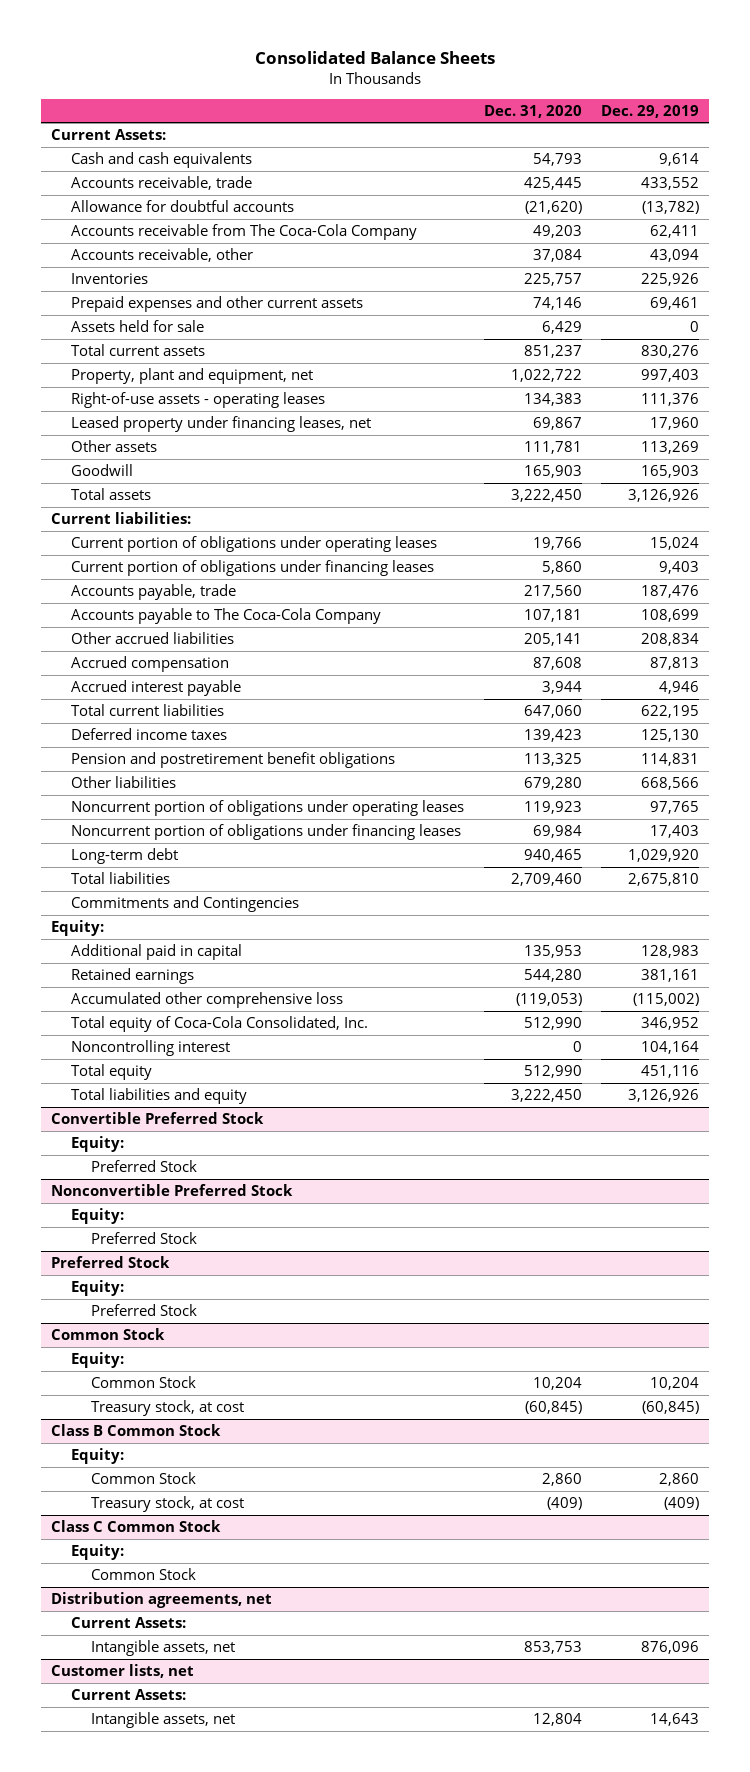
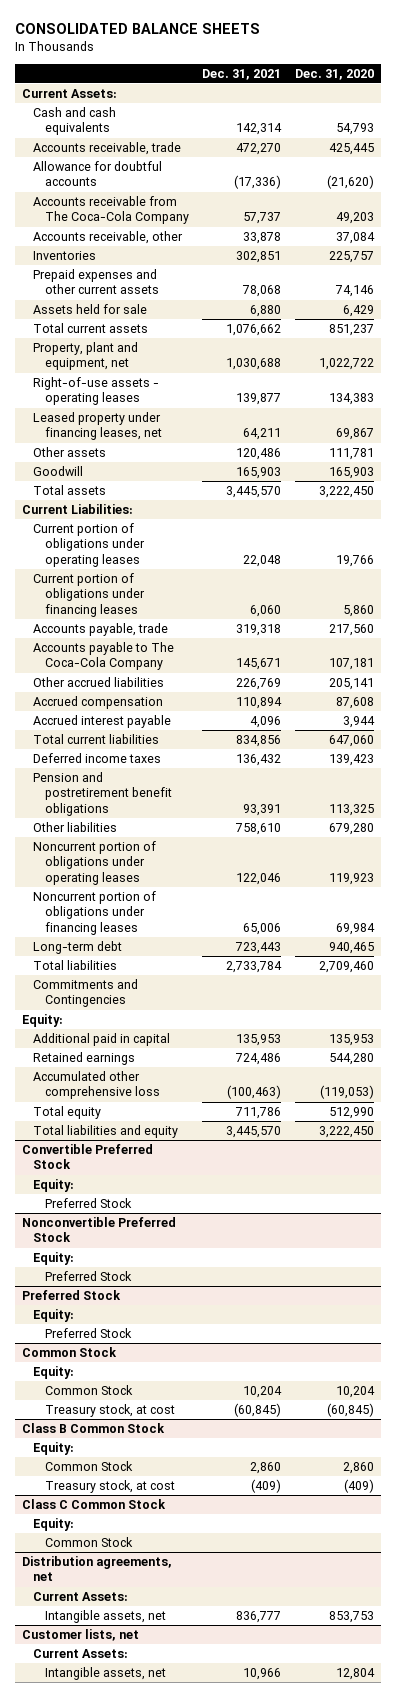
[254,51,495,65] Consolidated Balance Sheets -> [14,23,260,35] CONSOLIDATED BALANCE SHEETS
[601,104,700,118] Dec. 29, 2019 -> none
none -> [202,68,282,80] Dec. 31, 2021
[50,512,191,525] Current liabilities: -> [21,504,133,515] Current Liabilities:
[70,1016,368,1033] Total equity of Coca-Cola Consolidated, Inc. -> none
[70,1040,230,1057] Noncontrolling interest -> none

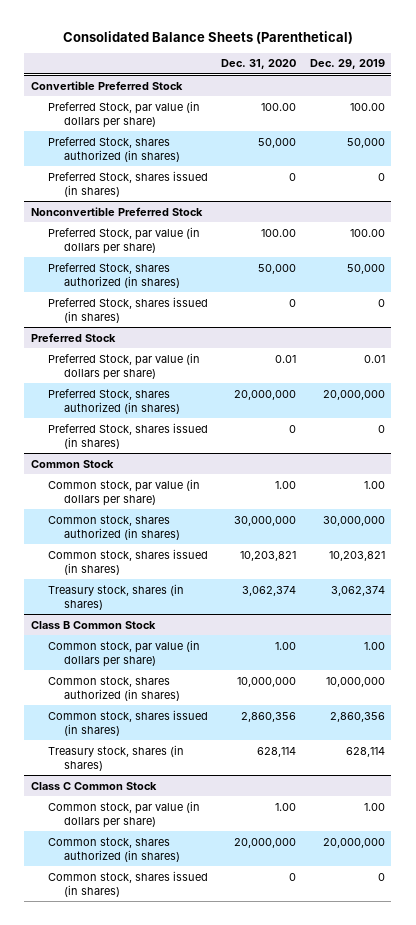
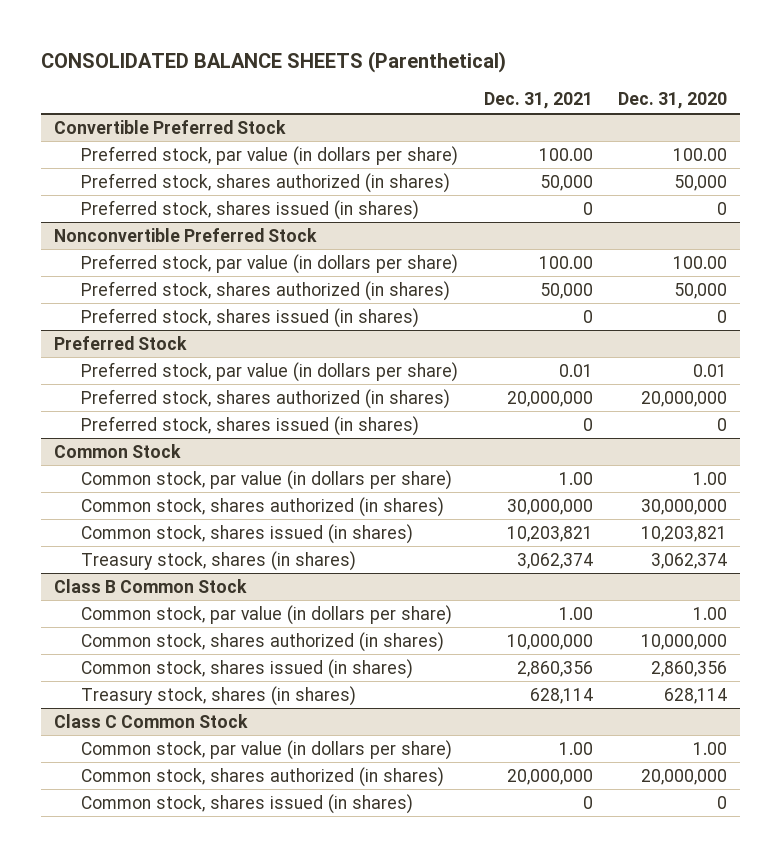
[62,30,353,44] Consolidated Balance Sheets (Parenthetical) -> [41,51,507,74] CONSOLIDATED BALANCE SHEETS (Parenthetical)
[309,59,385,70] Dec. 29, 2019 -> none
none -> [483,92,593,110] Dec. 31, 2021
[47,100,200,128] Preferred Stock, par value (in dollars per share) -> [81,145,459,166] Preferred stock, par value (in dollars per share)
[47,136,181,162] Preferred Stock, shares authorized (in shares) -> [81,172,451,193] Preferred stock, shares authorized (in shares)
[47,170,208,197] Preferred Stock, shares issued (in shares) -> [81,199,420,220] Preferred stock, shares issued (in shares)
[47,226,200,254] Preferred Stock, par value (in dollars per share) -> [81,253,459,274] Preferred stock, par value (in dollars per share)
[47,262,181,288] Preferred Stock, shares authorized (in shares) -> [81,280,451,301] Preferred stock, shares authorized (in shares)
[47,296,208,323] Preferred Stock, shares issued (in shares) -> [81,307,420,328] Preferred stock, shares issued (in shares)
[47,352,200,380] Preferred Stock, par value (in dollars per share) -> [81,361,459,382] Preferred stock, par value (in dollars per share)
[47,388,181,414] Preferred Stock, shares authorized (in shares) -> [81,388,451,409] Preferred stock, shares authorized (in shares)
[47,422,208,449] Preferred Stock, shares issued (in shares) -> [81,415,420,436] Preferred stock, shares issued (in shares)

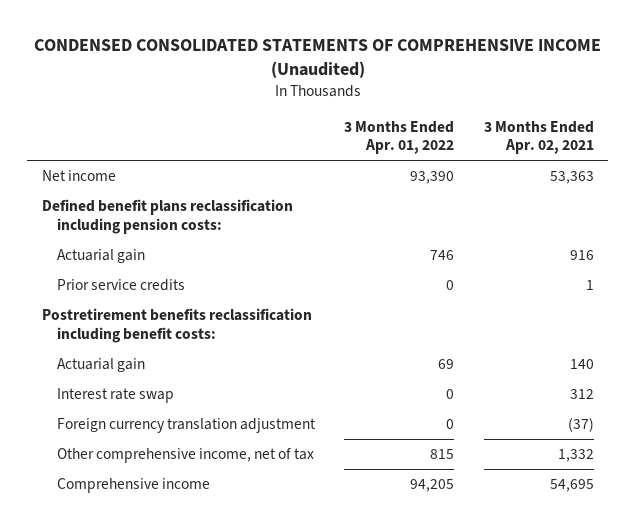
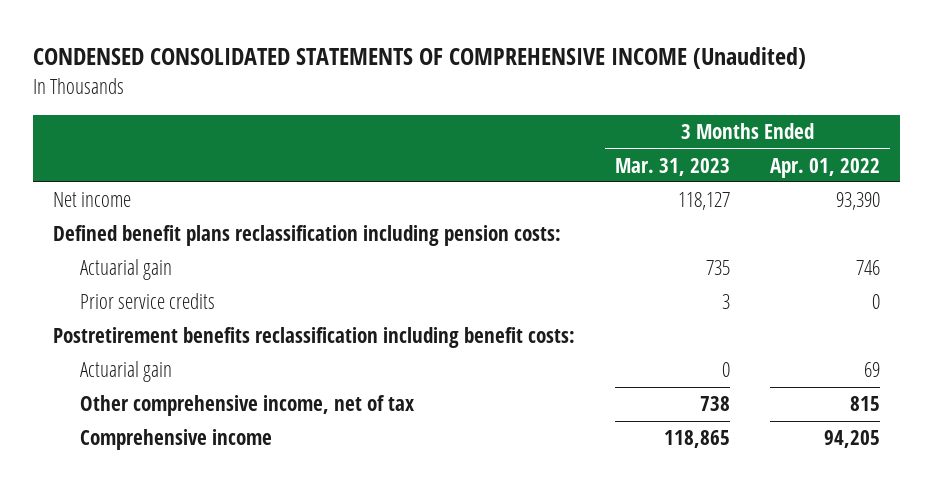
[483,120,594,155] 3 Months Ended Apr. 02, 2021 -> none
none -> [615,157,731,176] Mar. 31, 2023
[56,388,174,404] Interest rate swap -> none
[56,418,316,434] Foreign currency translation adjustment -> none

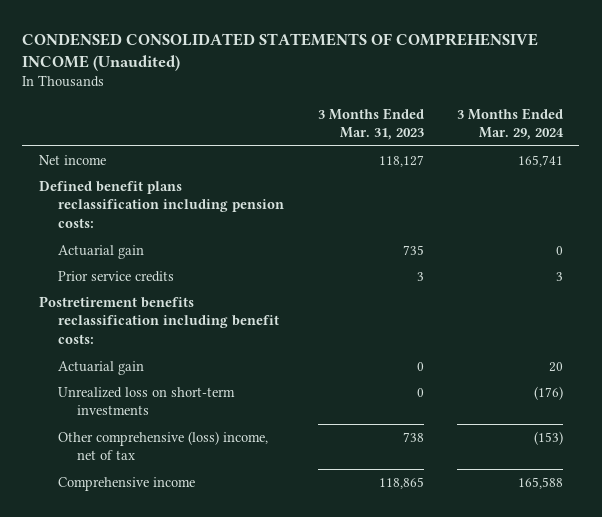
[770,157,881,178] Apr. 01, 2022 -> none
none -> [456,107,564,141] 3 Months Ended Mar. 29, 2024
none -> [58,386,236,416] Unrealized loss on short-term investments
[79,395,414,417] Other comprehensive income, net of tax -> [58,430,269,461] Other comprehensive (loss) income, net of tax

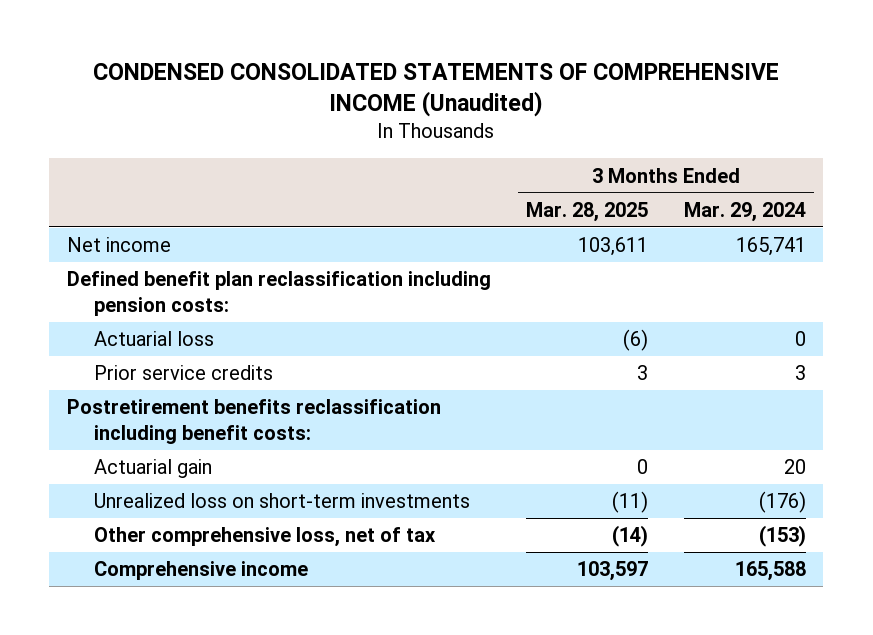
[317,107,424,141] 3 Months Ended Mar. 31, 2023 -> none
none -> [526,201,649,222] Mar. 28, 2025
[39,180,285,229] Defined benefit plans reclassification including pension costs: -> [67,271,492,316] Defined benefit plan reclassification including pension costs:
[58,244,145,259] Actuarial gain -> [94,331,215,347] Actuarial loss
[58,430,269,461] Other comprehensive (loss) income, net of tax -> [94,527,437,548] Other comprehensive loss, net of tax

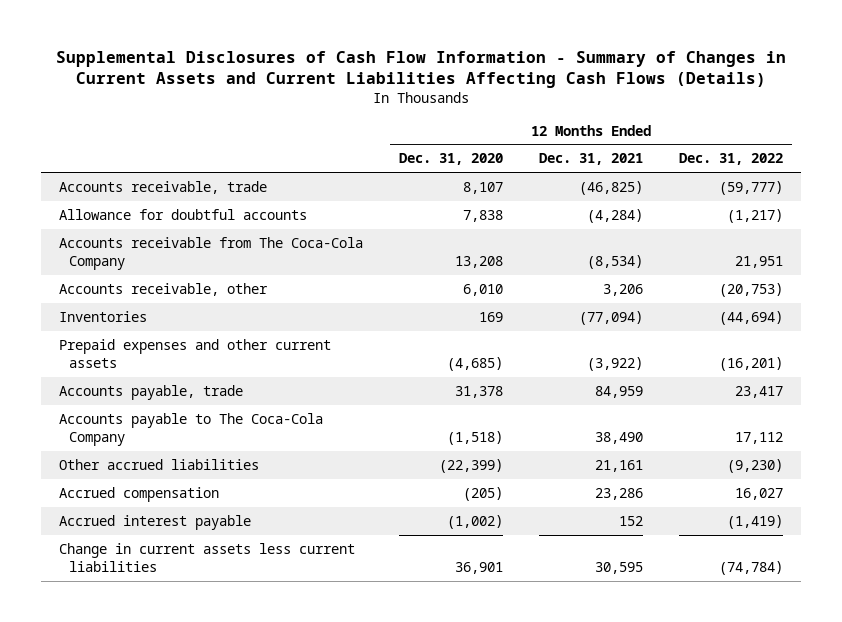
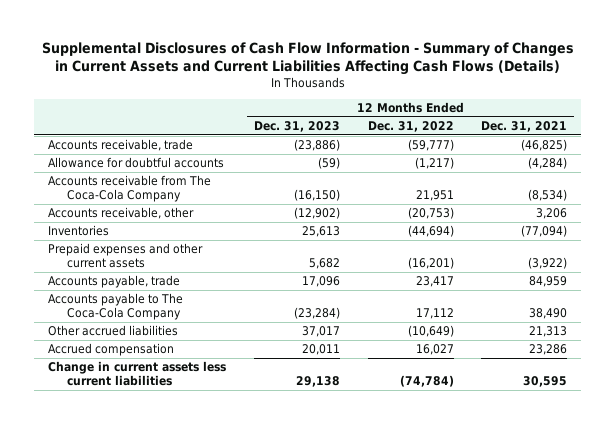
[399,153,504,166] Dec. 31, 2020 -> none
none -> [253,121,340,133] Dec. 31, 2023
[595,459,644,472] 21,161 -> [529,326,568,338] 21,313
[727,458,784,473] (9,230) -> [407,325,454,338] (10,649)
[59,514,252,530] Accrued interest payable -> none

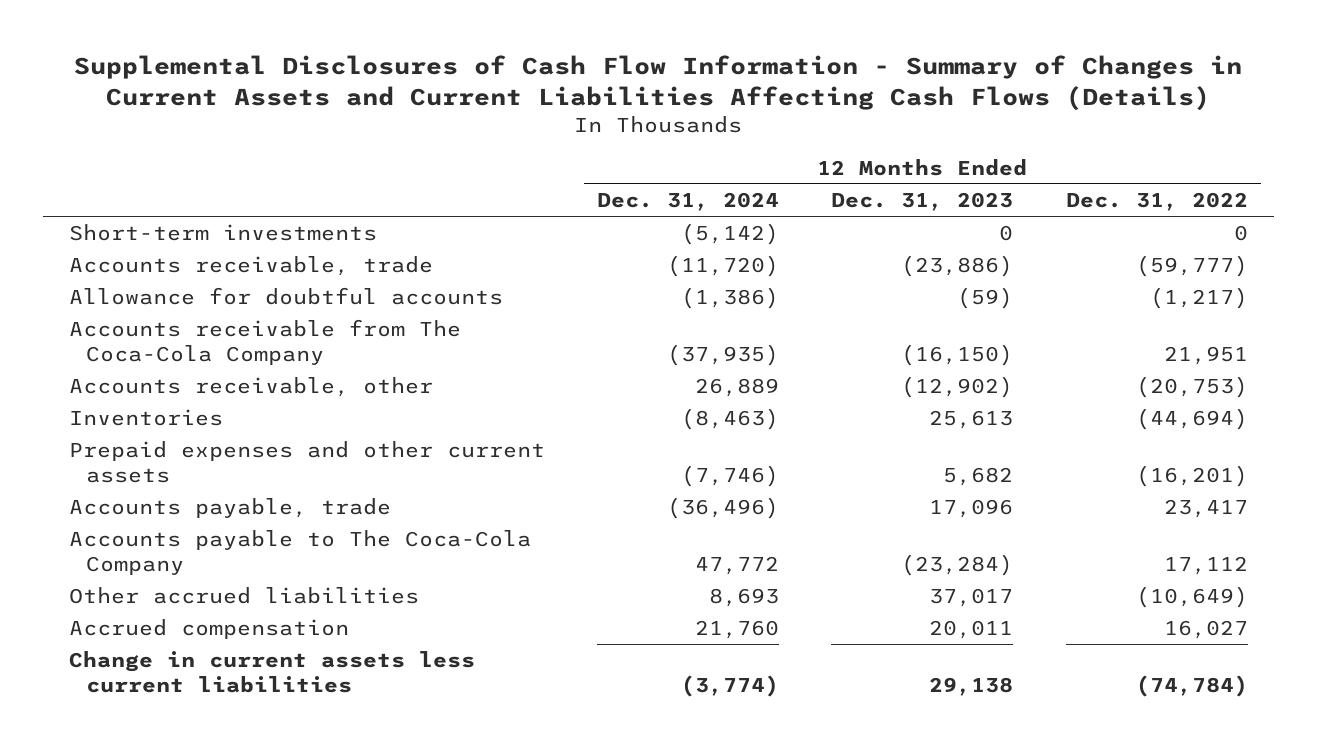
[481,121,568,133] Dec. 31, 2021 -> none
none -> [597,192,780,212] Dec. 31, 2024
none -> [68,224,377,242] Short-term investments

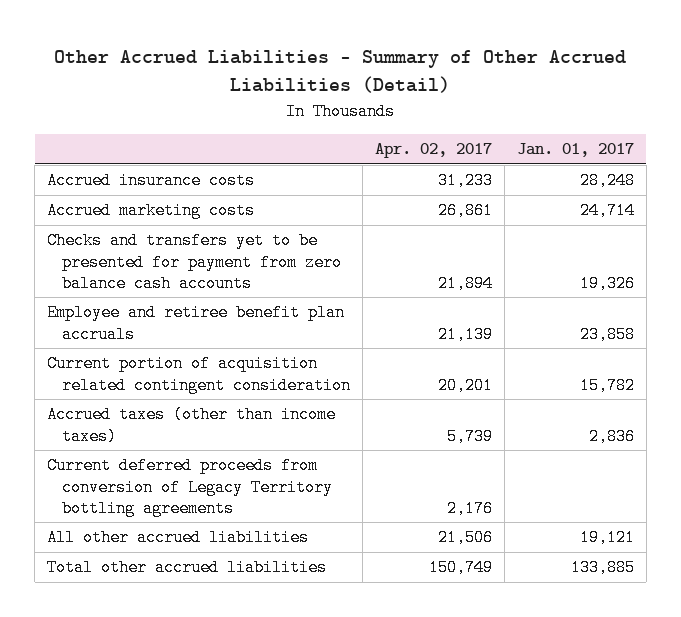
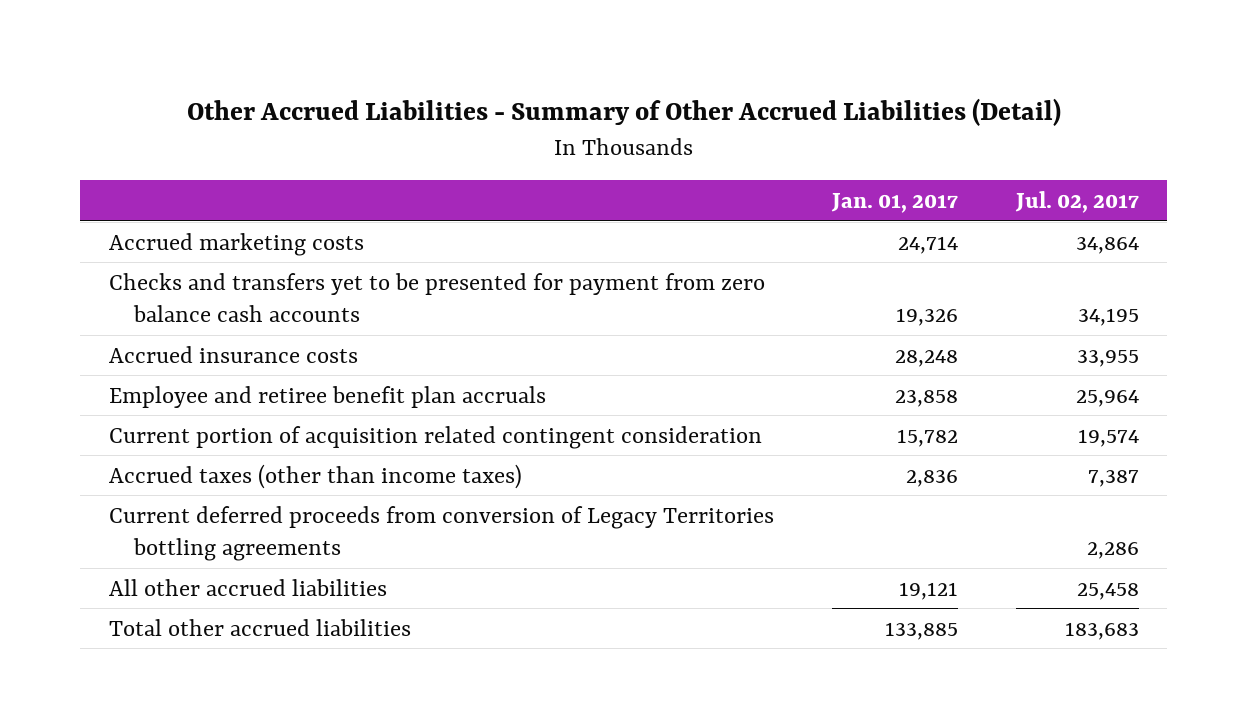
[374,143,492,159] Apr. 02, 2017 -> none
none -> [1014,191,1139,214] Jul. 02, 2017
[47,172,256,190] Accrued insurance costs -> [109,345,359,363] Accrued insurance costs
[47,457,333,517] Current deferred proceeds from conversion of Legacy Territory bottling agreements -> [109,505,775,561] Current deferred proceeds from conversion of Legacy Territories bottling agreements

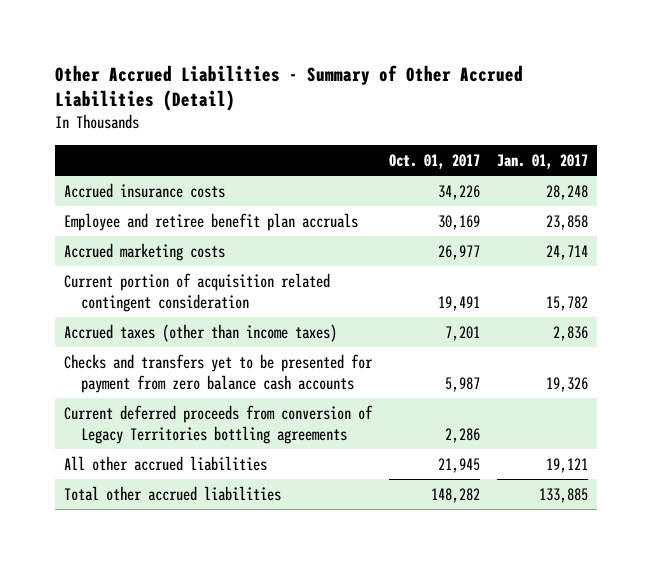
[1014,191,1139,214] Jul. 02, 2017 -> none
none -> [388,153,480,169] Oct. 01, 2017
[109,232,365,256] Accrued marketing costs -> [63,243,225,262] Accrued marketing costs
[109,272,766,322] Checks and transfers yet to be presented for payment from zero balance cash accounts -> [63,354,373,393] Checks and transfers yet to be presented for payment from zero balance cash accounts

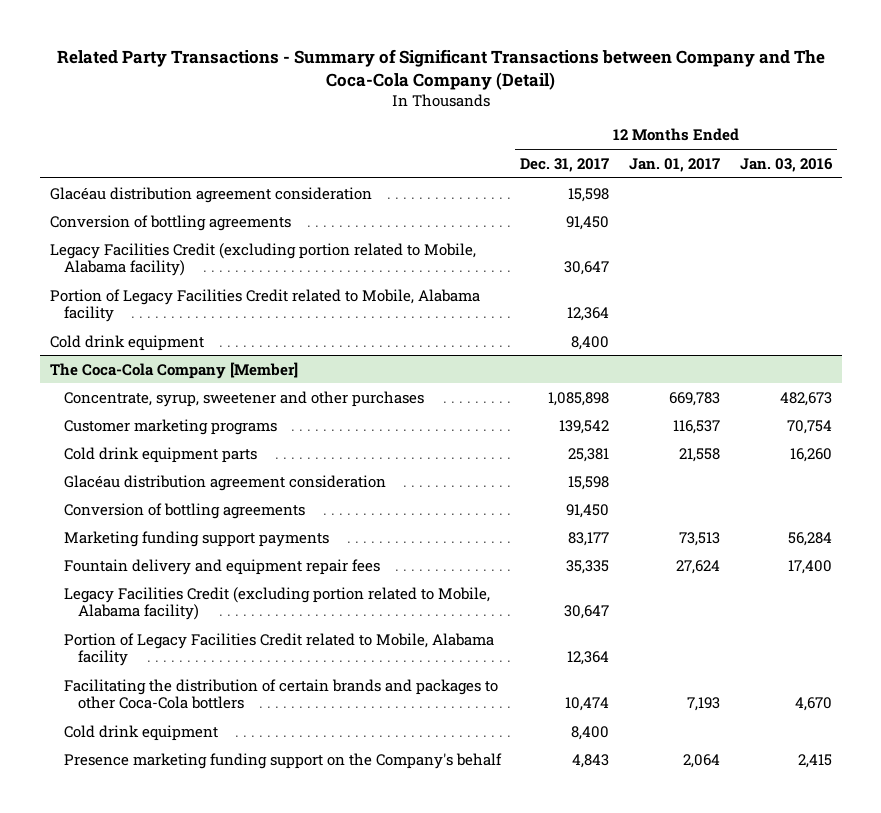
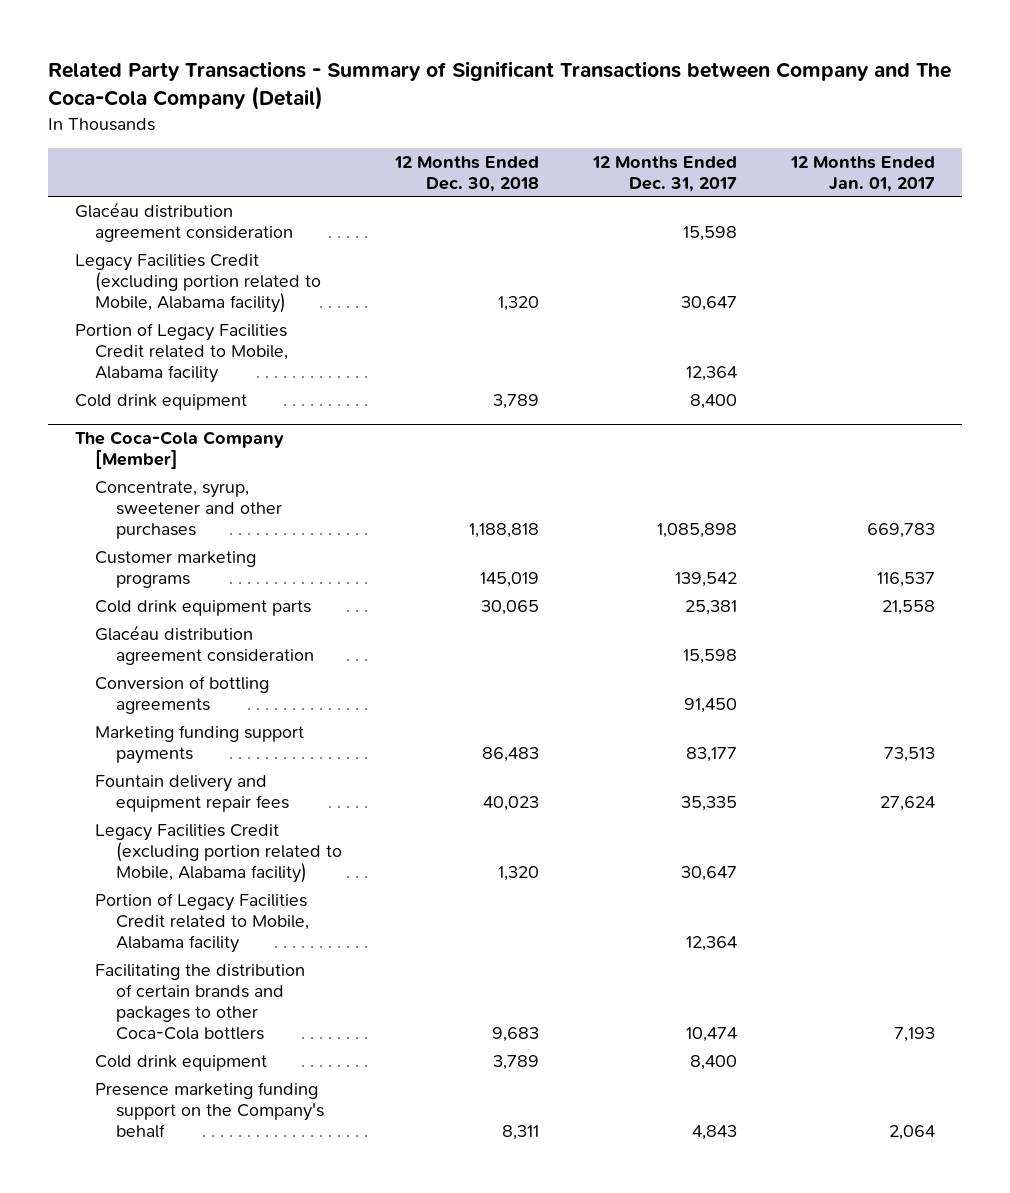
[739,157,833,172] Jan. 03, 2016 -> none
none -> [394,155,540,192] 12 Months Ended Dec. 30, 2018
[49,214,291,231] Conversion of bottling agreements -> none

